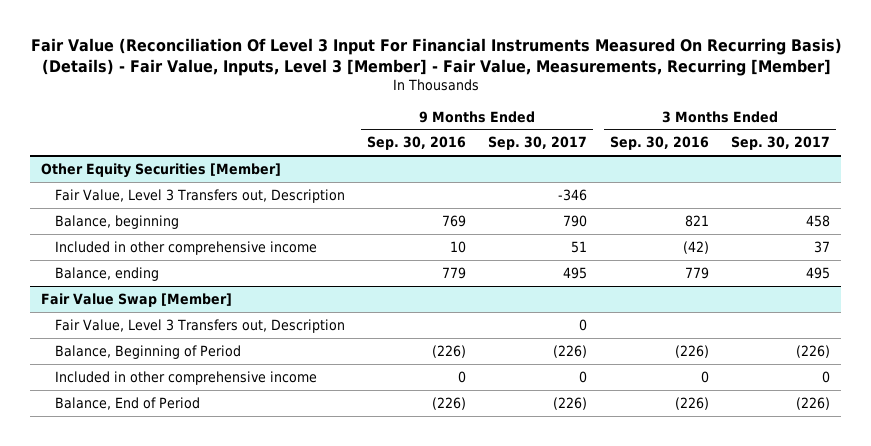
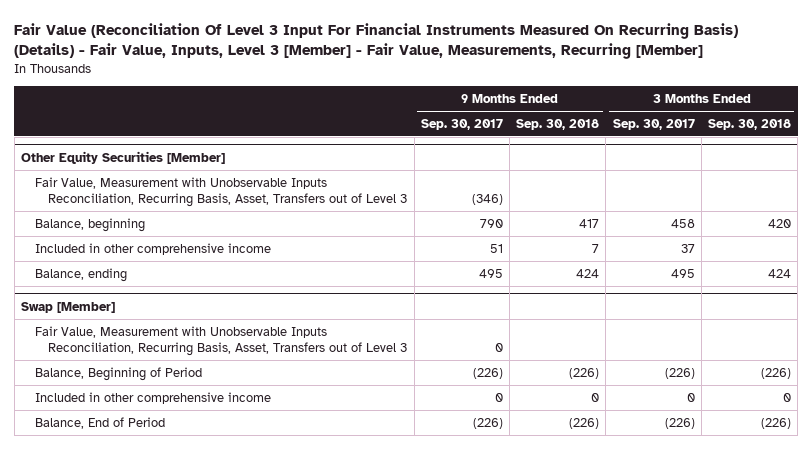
[367,136,467,151] Sep. 30, 2016 -> none
[609,136,709,151] Sep. 30, 2016 -> none
none -> [516,118,600,130] Sep. 30, 2018
none -> [708,118,792,130] Sep. 30, 2018
[54,188,345,203] Fair Value, Level 3 Transfers out, Description -> none
none -> [34,176,408,207] Fair Value, Measurement with Unobservable Inputs Reconciliation, Recurring Basis, Asset, Transfers out of Level 3
[54,318,345,333] Fair Value, Level 3 Transfers out, Description -> none
[41,292,233,307] Fair Value Swap [Member] -> [21,301,116,313] Swap [Member]
none -> [34,325,408,356] Fair Value, Measurement with Unobservable Inputs Reconciliation, Recurring Basis, Asset, Transfers out of Level 3

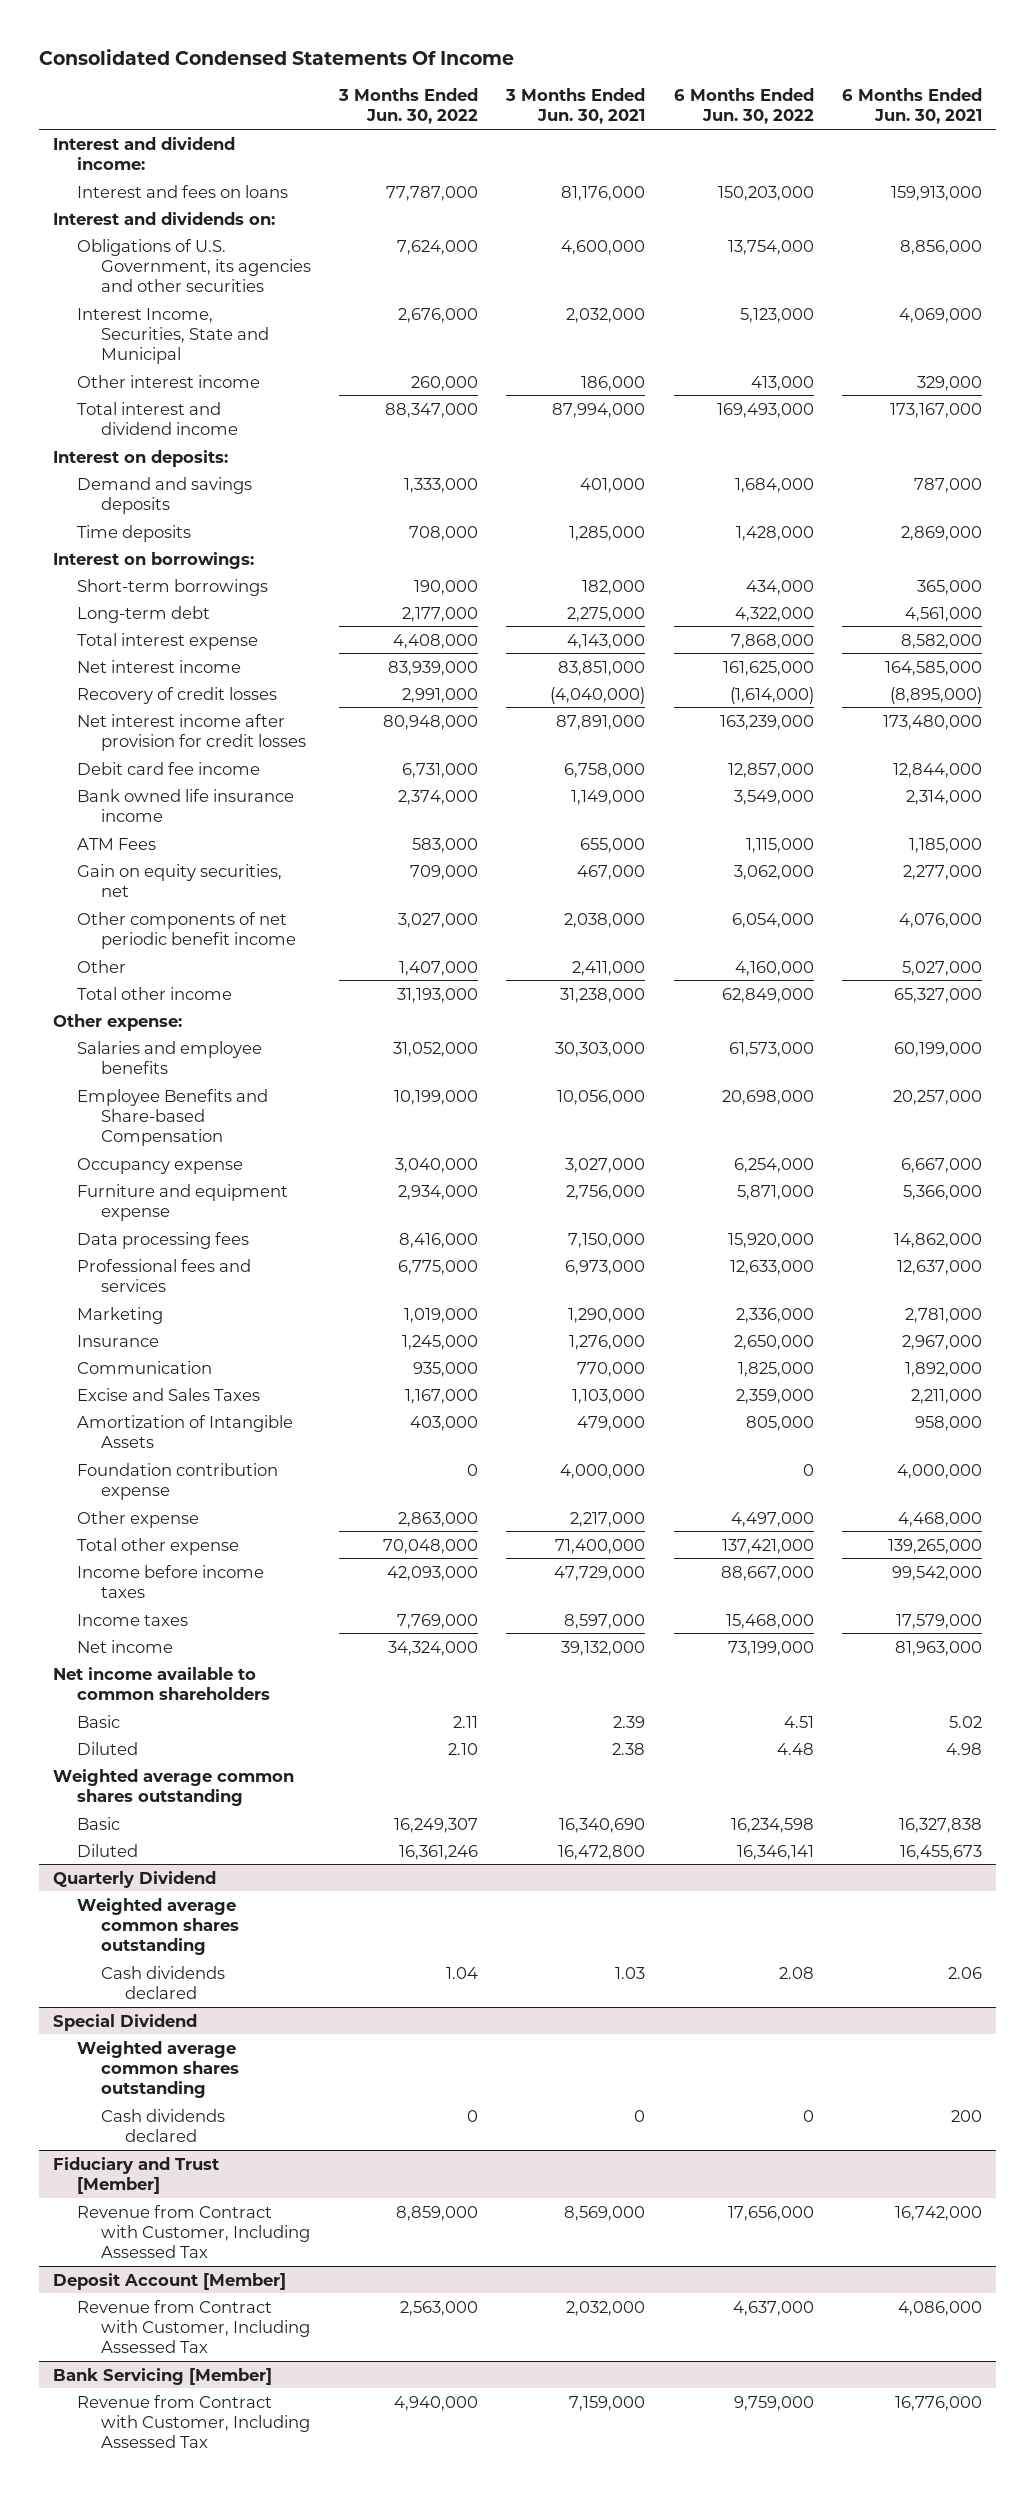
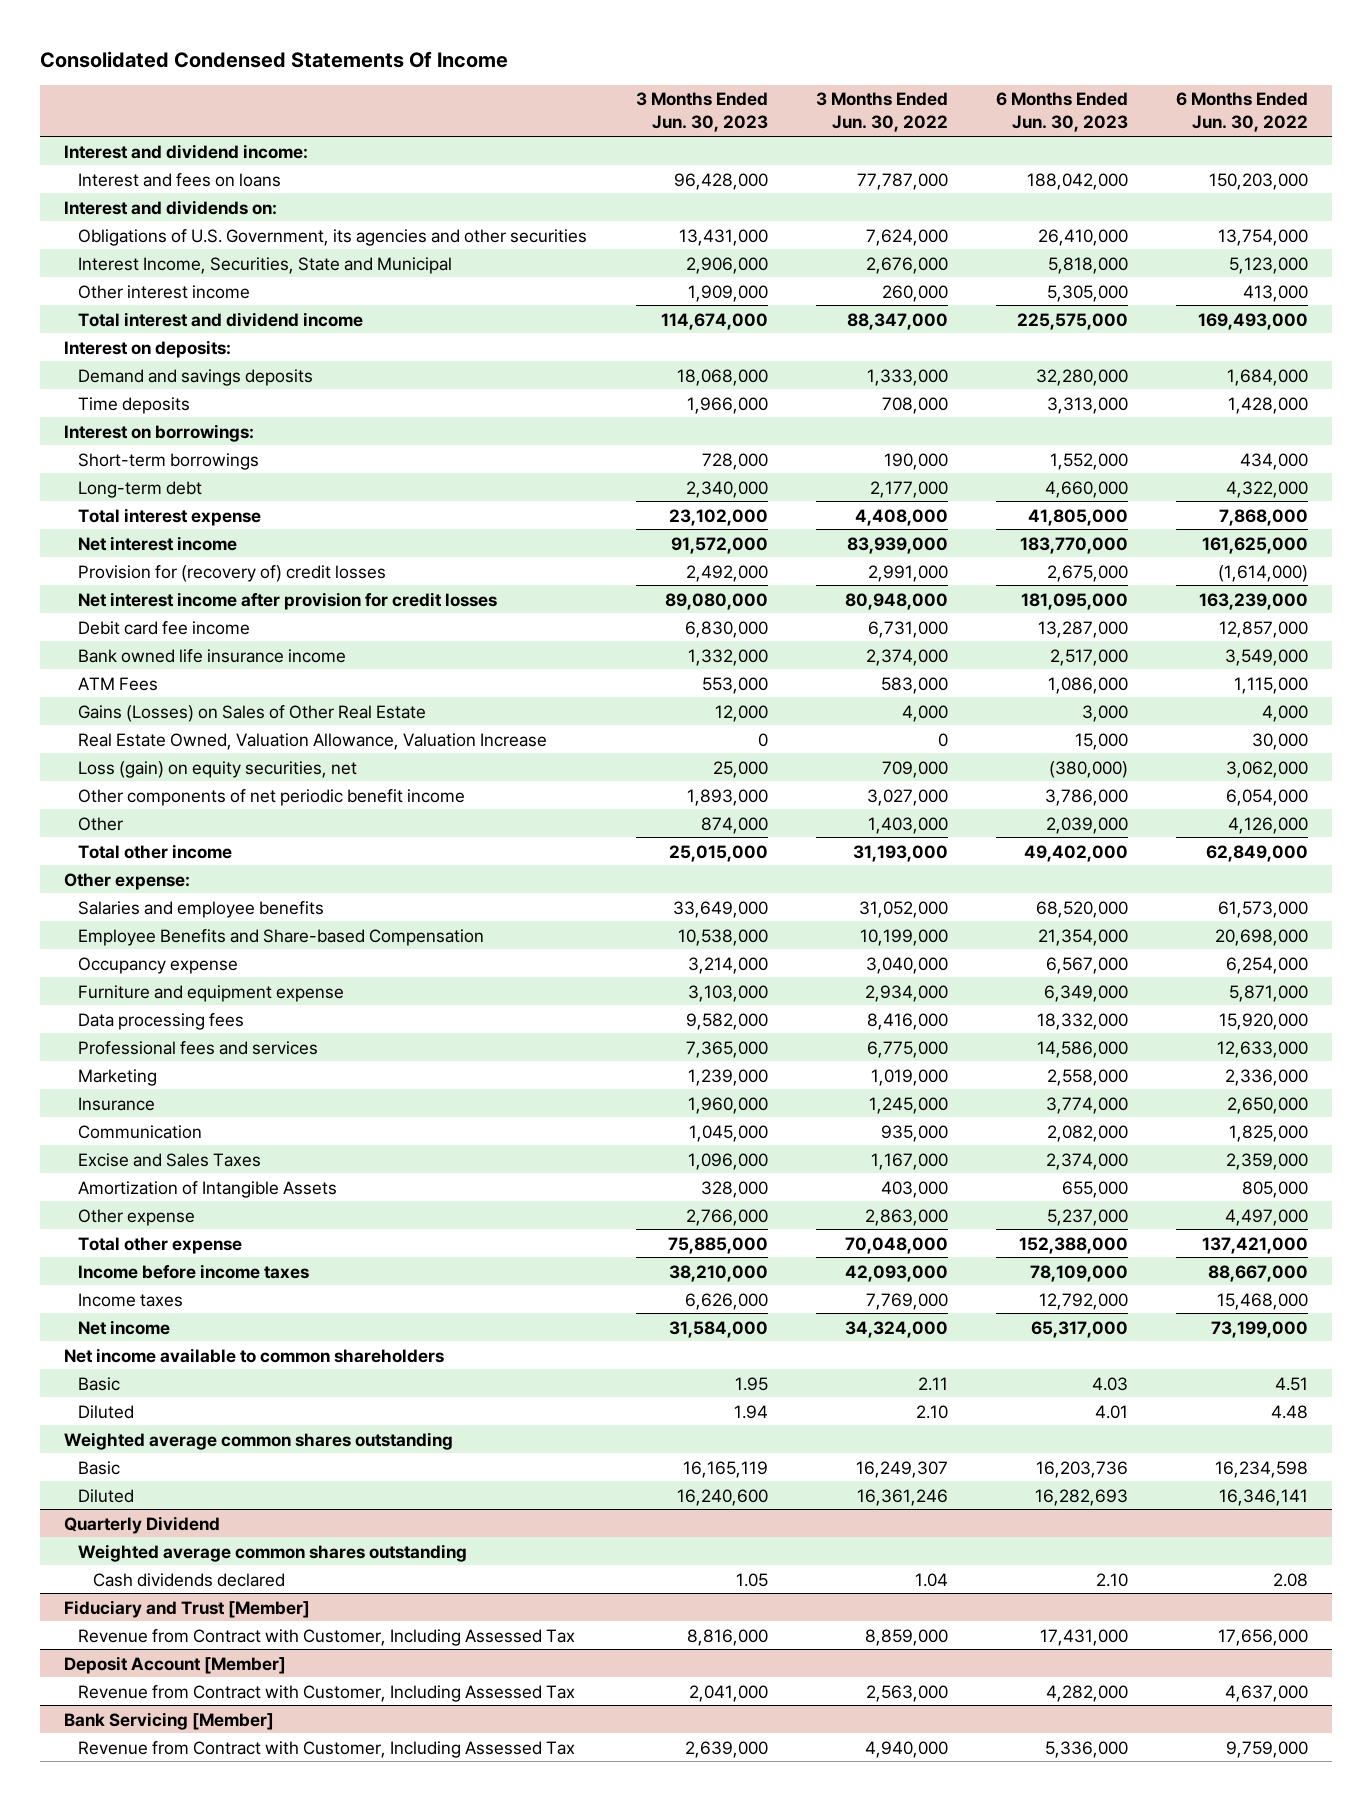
[505,88,646,125] 3 Months Ended Jun. 30, 2021 -> none
[841,88,982,125] 6 Months Ended Jun. 30, 2021 -> none
none -> [635,92,768,133] 3 Months Ended Jun. 30, 2023
none -> [995,92,1128,133] 6 Months Ended Jun. 30, 2023
[77,686,278,704] Recovery of credit losses -> [78,564,387,582] Provision for (recovery of) credit losses
none -> [78,704,427,722] Gains (Losses) on Sales of Other Real Estate
none -> [78,732,548,750] Real Estate Owned, Valuation Allowance, Valuation Increase
[77,863,283,897] Gain on equity securities, net -> [78,760,358,778] Loss (gain) on equity securities, net
[399,960,479,976] 1,407,000 -> [867,816,948,834] 1,403,000
[734,960,814,976] 4,160,000 -> [1227,816,1308,834] 4,126,000
[77,1462,279,1500] Foundation contribution expense -> none
[53,2013,198,2031] Special Dividend -> none
[77,2040,240,2098] Weighted average common shares outstanding -> none
[101,2108,226,2142] Cash dividends declared -> none

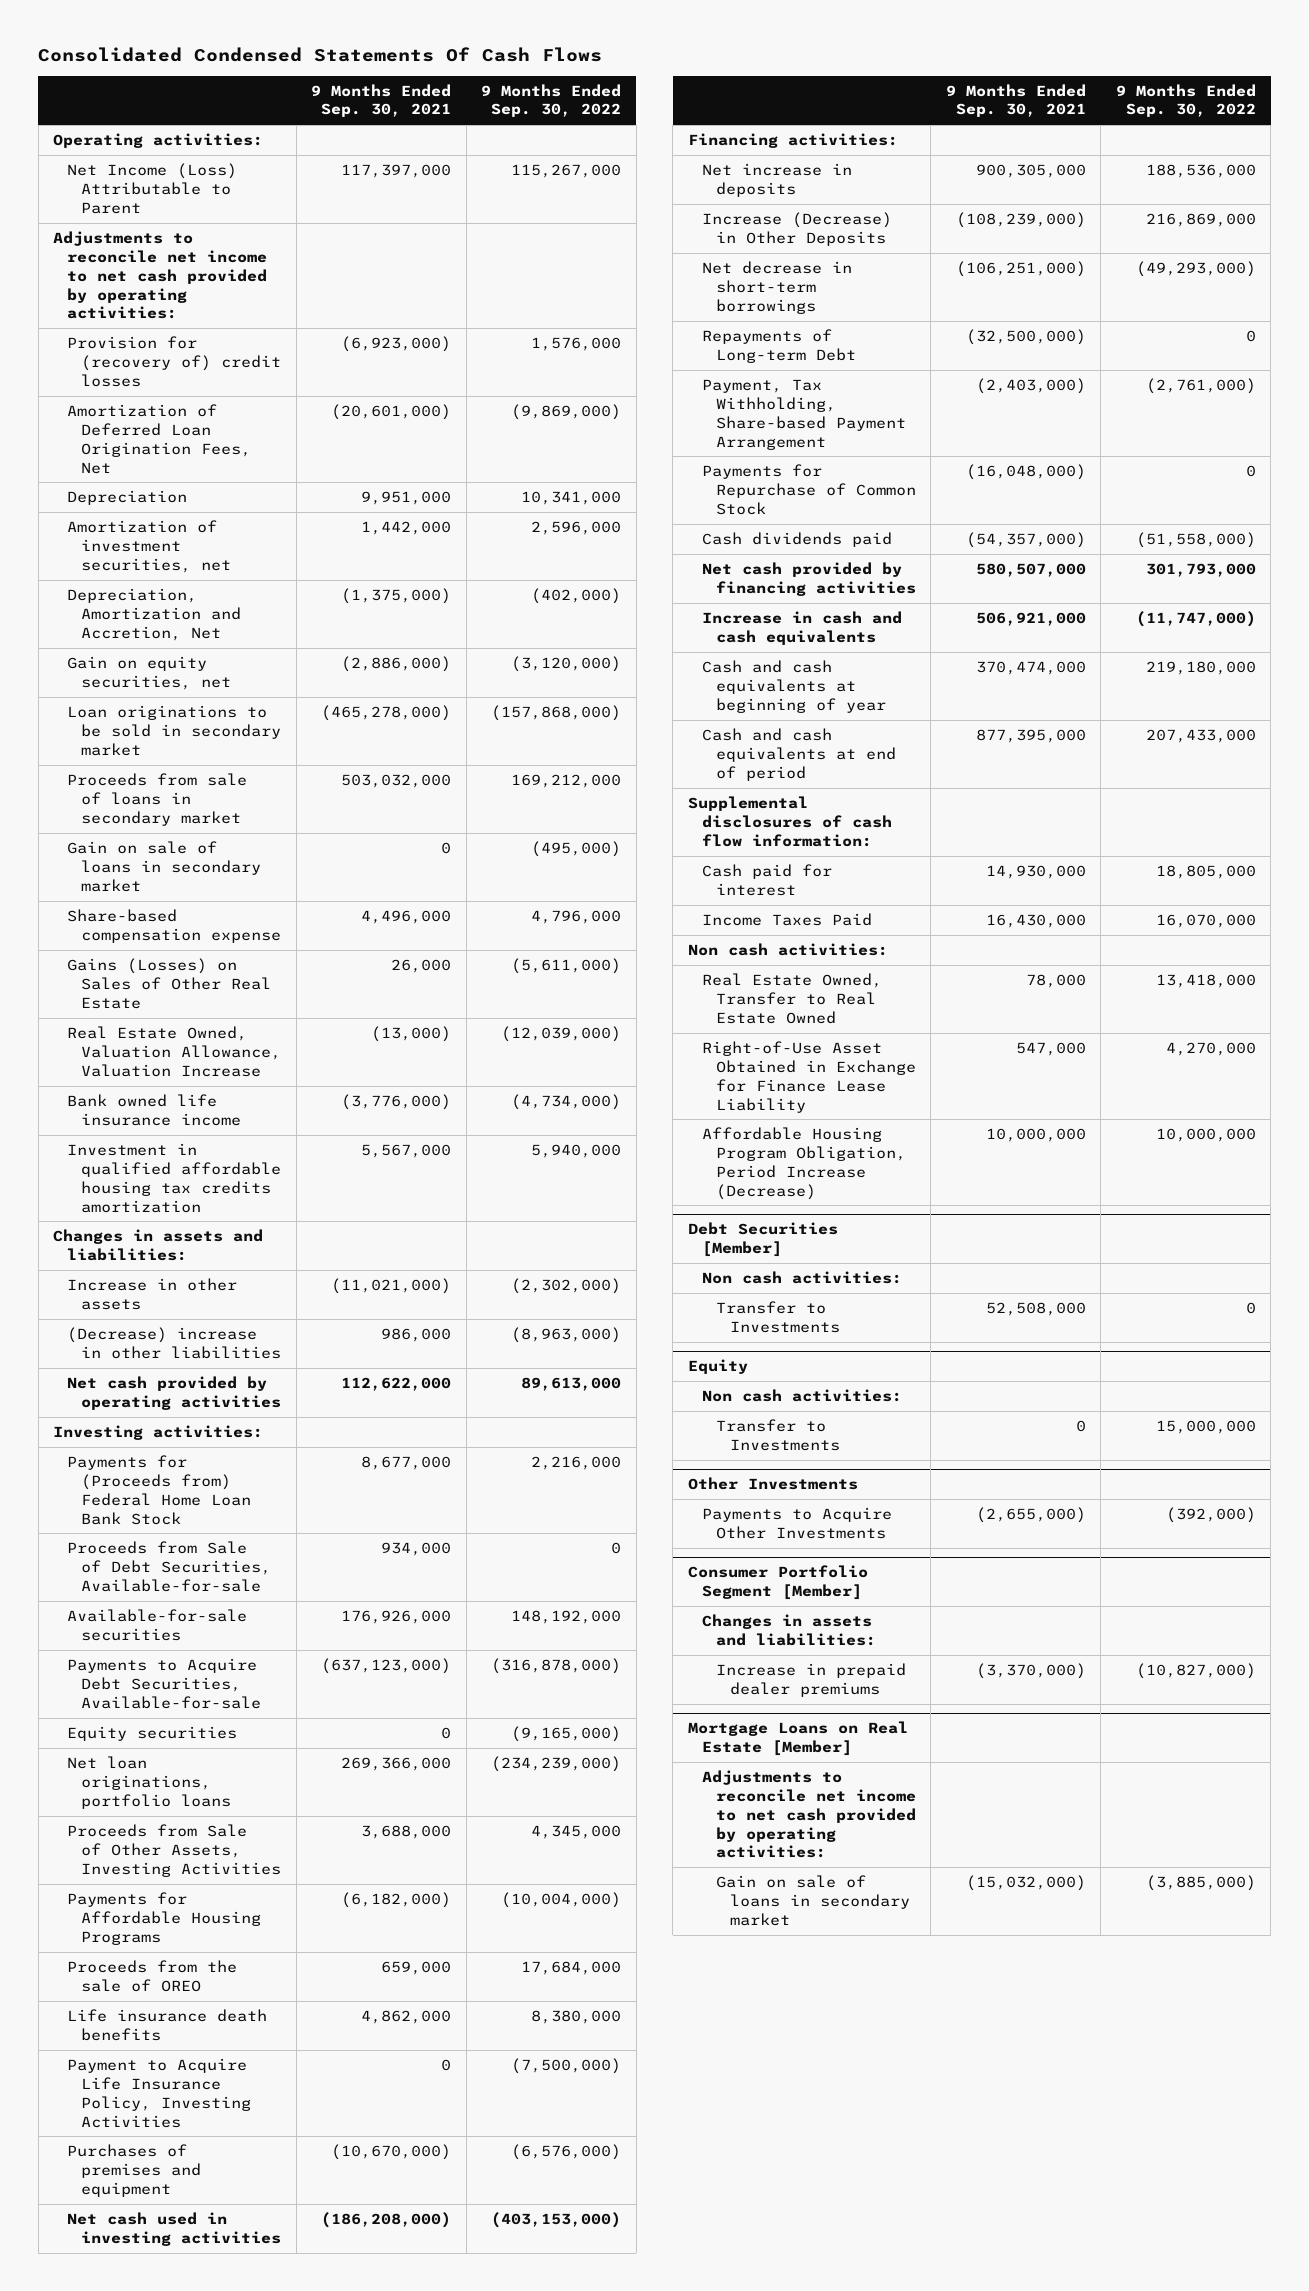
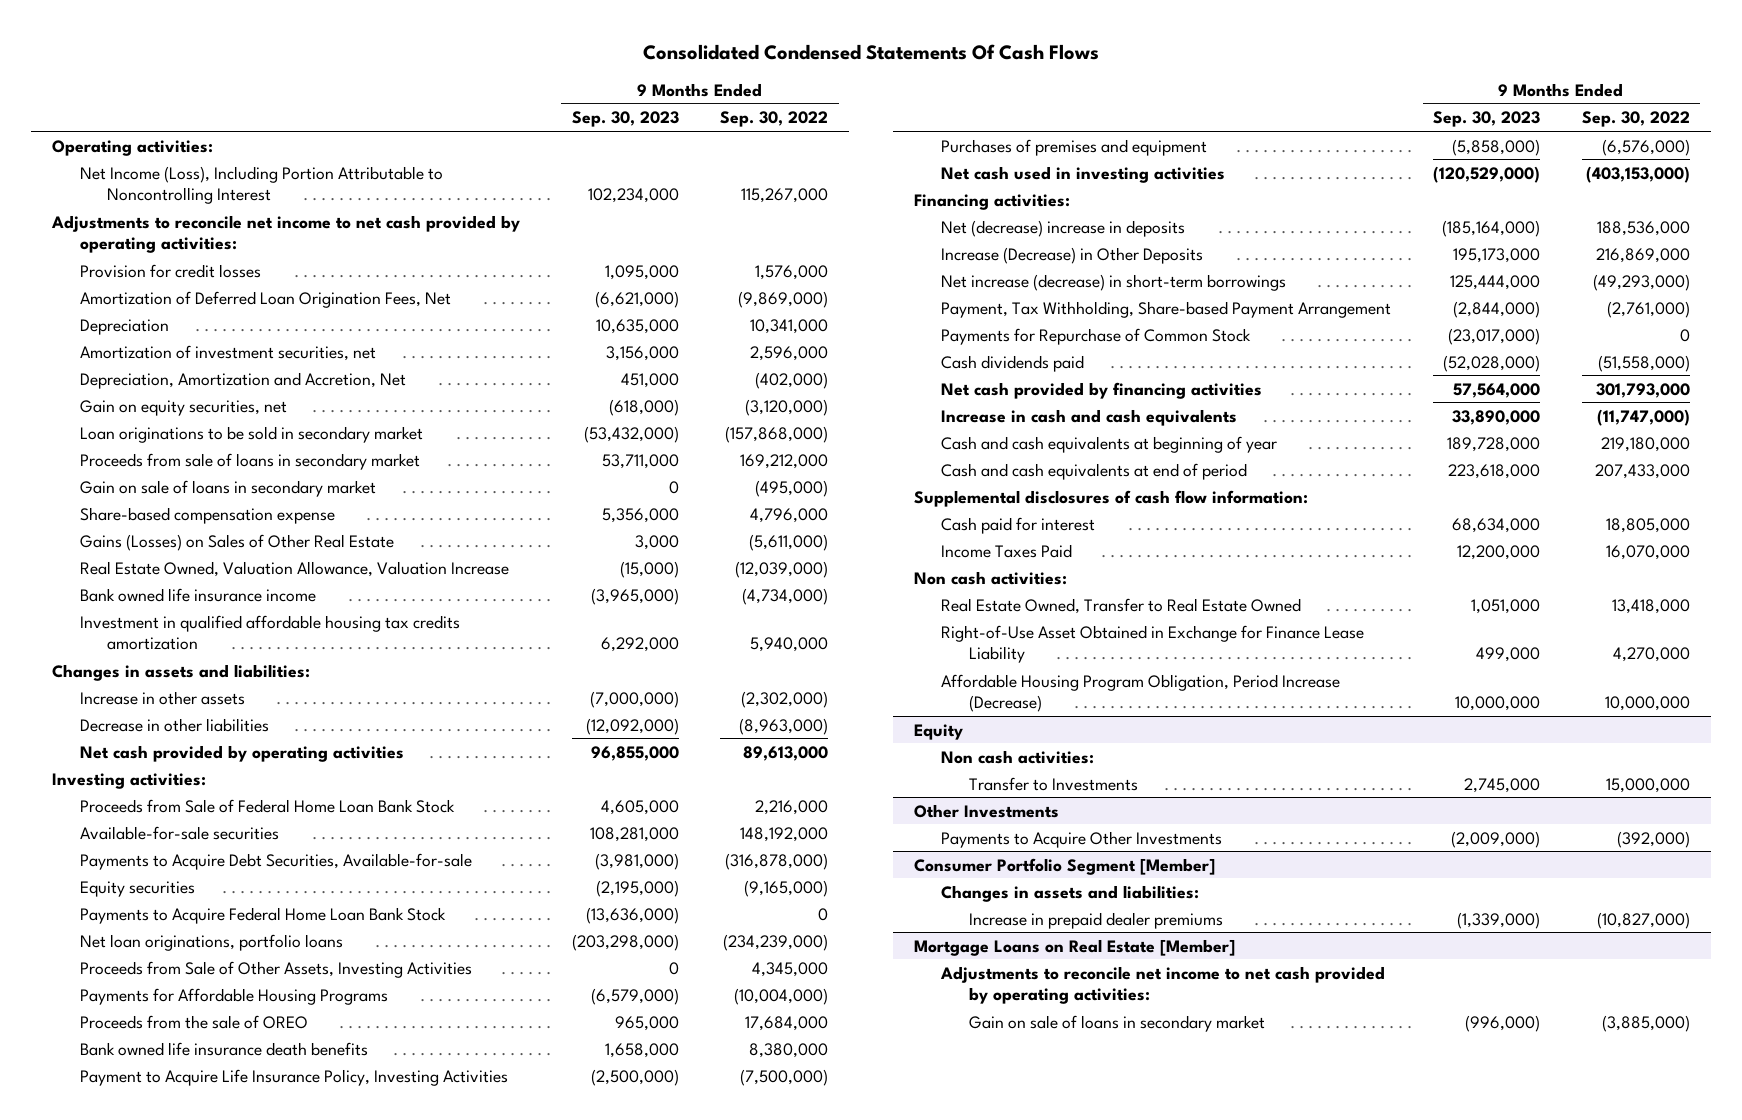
[311,83,452,118] 9 Months Ended Sep. 30, 2021 -> none
none -> [571,111,679,128] Sep. 30, 2023
[67,163,238,214] Net Income (Loss) Attributable to Parent -> [79,165,443,205] Net Income (Loss), Including Portion Attributable to Noncontrolling Interest
[67,336,282,387] Provision for (recovery of) credit losses -> [79,263,261,278] Provision for credit losses
[67,1327,282,1359] (Decrease) increase in other liabilities -> [79,717,269,732] Decrease in other liabilities
[67,1541,272,1592] Proceeds from Sale of Debt Securities, Available-for-sale -> none
[67,1455,252,1525] Payments for (Proceeds from) Federal Home Loan Bank Stock -> [79,798,455,813] Proceeds from Sale of Federal Home Loan Bank Stock
none -> [79,906,446,924] Payments to Acquire Federal Home Loan Bank Stock
[67,2009,268,2041] Life insurance death benefits -> [79,1041,368,1056] Bank owned life insurance death benefits
[701,163,852,197] Net increase in deposits -> [941,219,1186,237] Net (decrease) increase in deposits
[701,329,856,363] Repayments of Long-term Debt -> none
[701,261,852,314] Net decrease in short-term borrowings -> [941,273,1287,291] Net increase (decrease) in short-term borrowings
[687,1222,838,1258] Debt Securities [Member] -> none
[701,1271,902,1285] Non cash activities: -> none
[715,1301,840,1333] Transfer to Investments -> none

